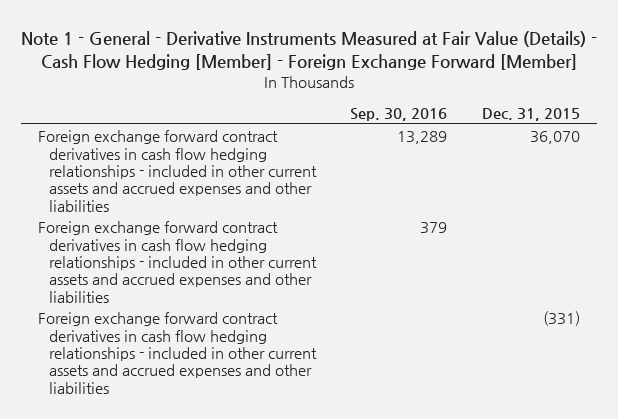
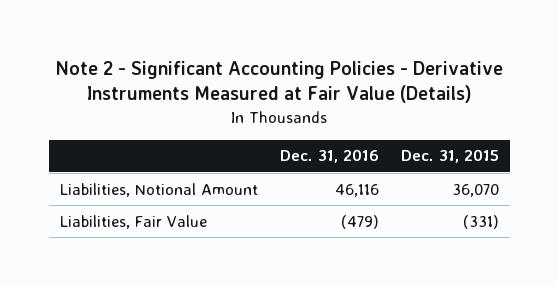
[21,30,598,71] Note 1 - General - Derivative Instruments Measured at Fair Value (Details) - Cash Flow Hedging [Member] - Foreign Exchange Forward [Member] -> [55,60,504,104] Note 2 - Significant Accounting Policies - Derivative Instruments Measured at Fair Value (Details)
[350,108,448,122] Sep. 30, 2016 -> none
none -> [279,149,379,164] Dec. 31, 2016
[38,221,317,303] Foreign exchange forward contract derivatives in cash flow hedging relationships - included in other current assets and accrued expenses and other liabilities -> none
[38,130,317,212] Foreign exchange forward contract derivatives in cash flow hedging relationships - included in other current assets and accrued expenses and other liabilities -> [59,182,258,197] Liabilities, Notional Amount
[38,312,317,394] Foreign exchange forward contract derivatives in cash flow hedging relationships - included in other current assets and accrued expenses and other liabilities -> [59,214,207,229] Liabilities, Fair Value

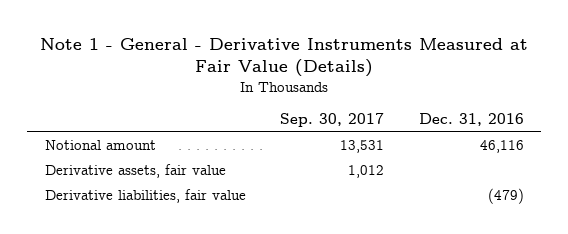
[55,60,504,104] Note 2 - Significant Accounting Policies - Derivative Instruments Measured at Fair Value (Details) -> [40,37,529,78] Note 1 - General - Derivative Instruments Measured at Fair Value (Details)
[400,149,499,164] Dec. 31, 2015 -> none
none -> [280,112,385,127] Sep. 30, 2017
[59,182,258,197] Liabilities, Notional Amount -> [44,139,156,150] Notional amount
none -> [44,163,226,178] Derivative assets, fair value
[59,214,207,229] Liabilities, Fair Value -> [44,188,246,203] Derivative liabilities, fair value

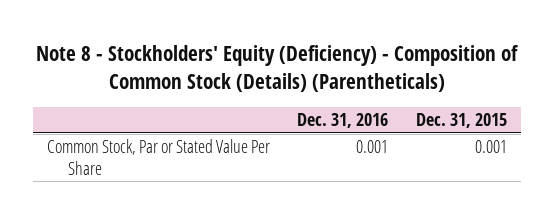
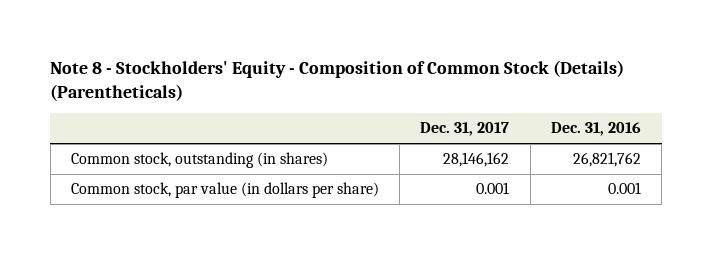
[35,44,519,92] Note 8 - Stockholders' Equity (Deficiency) - Composition of Common Stock (Details) (Parentheticals) -> [50,60,625,101] Note 8 - Stockholders' Equity - Composition of Common Stock (Details) (Parentheticals)
[415,113,507,129] Dec. 31, 2015 -> none
none -> [420,122,510,137] Dec. 31, 2017
none -> [70,152,328,169] Common stock, outstanding (in shares)
[46,139,270,175] Common Stock, Par or Stated Value Per Share -> [70,182,379,199] Common stock, par value (in dollars per share)

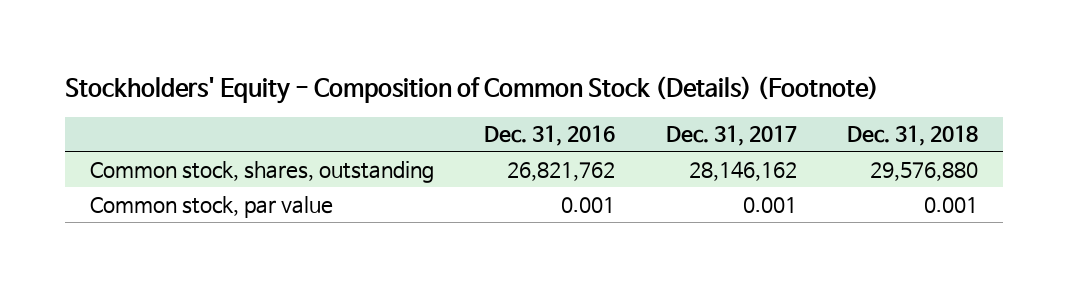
[50,60,625,101] Note 8 - Stockholders' Equity - Composition of Common Stock (Details) (Parentheticals) -> [64,76,879,105] Stockholders' Equity - Composition of Common Stock (Details) (Footnote)
none -> [846,125,978,147] Dec. 31, 2018
[70,152,328,169] Common stock, outstanding (in shares) -> [89,160,434,183] Common stock, shares, outstanding
[70,182,379,199] Common stock, par value (in dollars per share) -> [89,195,333,218] Common stock, par value

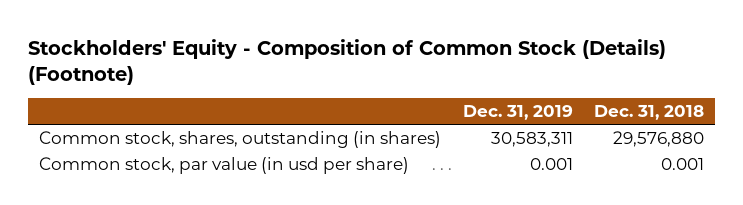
[484,125,616,147] Dec. 31, 2016 -> none
[665,125,797,147] Dec. 31, 2017 -> none
none -> [462,105,573,121] Dec. 31, 2019
[89,160,434,183] Common stock, shares, outstanding -> [39,131,442,149] Common stock, shares, outstanding (in shares)
[89,195,333,218] Common stock, par value -> [39,157,410,175] Common stock, par value (in usd per share)

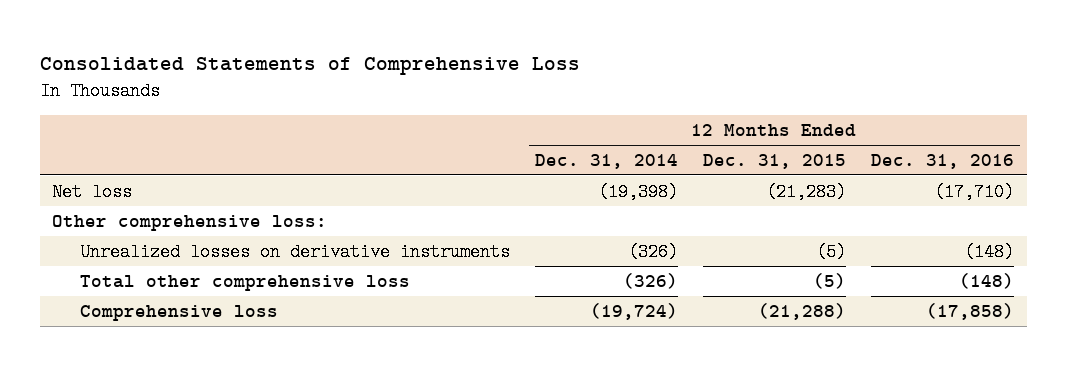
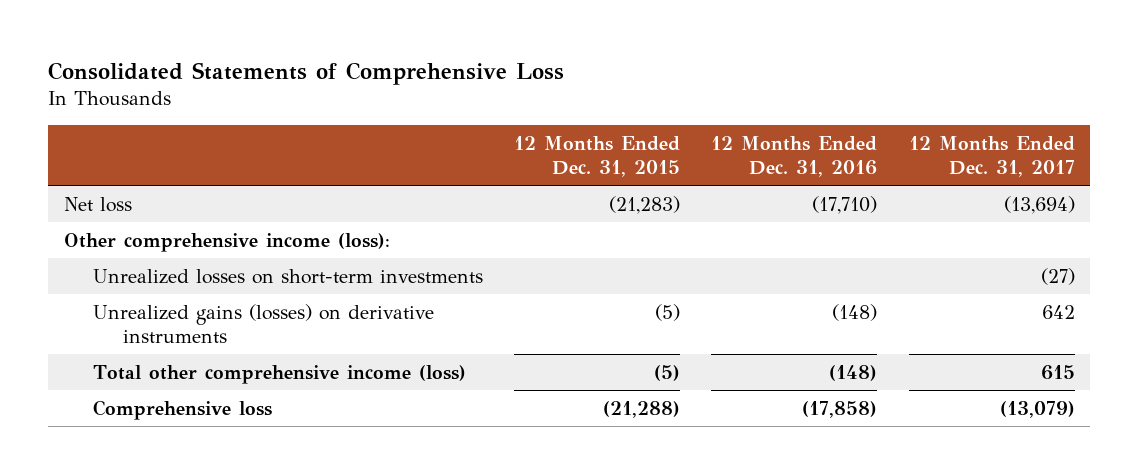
[534,153,678,169] Dec. 31, 2014 -> none
none -> [908,135,1075,178] 12 Months Ended Dec. 31, 2017
[52,214,328,231] Other comprehensive loss: -> [63,232,390,252] Other comprehensive income (loss):
none -> [93,268,484,284] Unrealized losses on short-term investments
[79,242,510,261] Unrealized losses on derivative instruments -> [93,303,435,344] Unrealized gains (losses) on derivative instruments
[79,274,410,291] Total other comprehensive loss -> [93,364,467,384] Total other comprehensive income (loss)

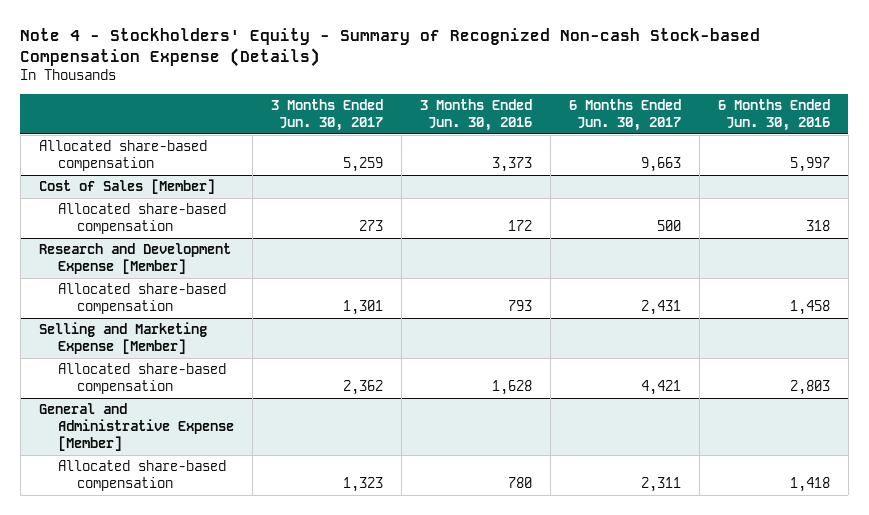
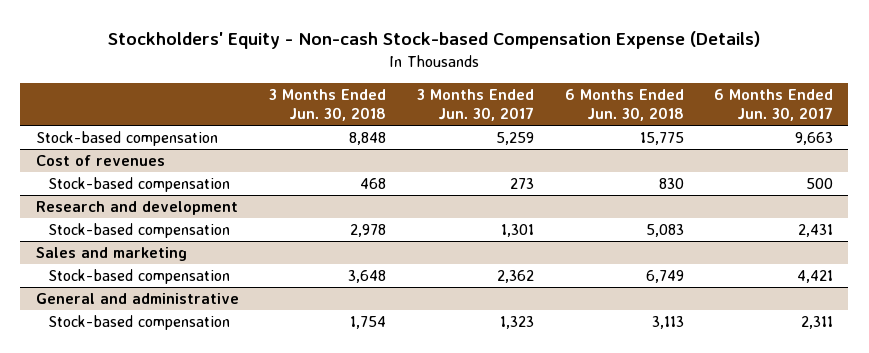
[20,28,761,68] Note 4 - Stockholders' Equity - Summary of Recognized Non-cash Stock-based Compensation Expense (Details) -> [108,31,761,50] Stockholders' Equity - Non-cash Stock-based Compensation Expense (Details)
[419,98,532,131] 3 Months Ended Jun. 30, 2016 -> none
[717,98,830,131] 6 Months Ended Jun. 30, 2016 -> none
none -> [269,88,387,121] 3 Months Ended Jun. 30, 2018
none -> [564,88,684,121] 6 Months Ended Jun. 30, 2018
[38,140,207,172] Allocated share-based compensation -> [35,131,218,147] Stock-based compensation
[38,179,215,195] Cost of Sales [Member] -> [35,155,165,167] Cost of revenues
[58,203,227,235] Allocated share-based compensation -> [48,177,231,193] Stock-based compensation
[38,243,231,275] Research and Development Expense [Member] -> [35,201,238,216] Research and development
[58,283,227,315] Allocated share-based compensation -> [48,223,231,239] Stock-based compensation
[38,322,207,355] Selling and Marketing Expense [Member] -> [35,247,187,262] Sales and marketing
[58,363,227,395] Allocated share-based compensation -> [48,269,231,285] Stock-based compensation
[38,403,235,452] General and Administrative Expense [Member] -> [35,293,239,305] General and administrative
[58,460,227,492] Allocated share-based compensation -> [48,315,231,331] Stock-based compensation

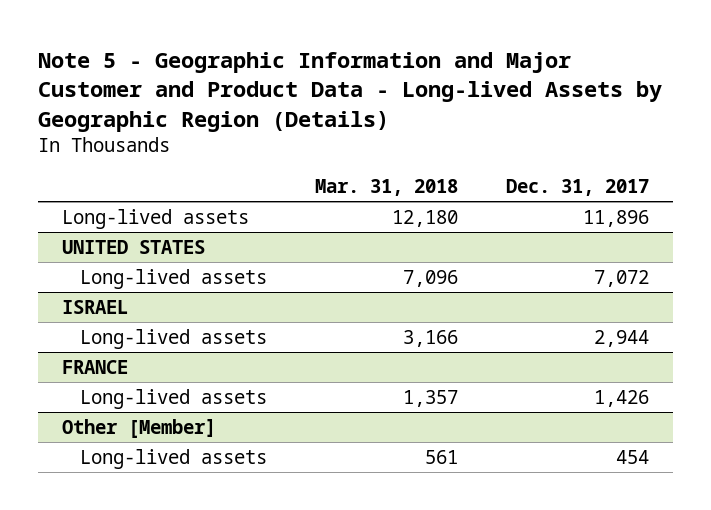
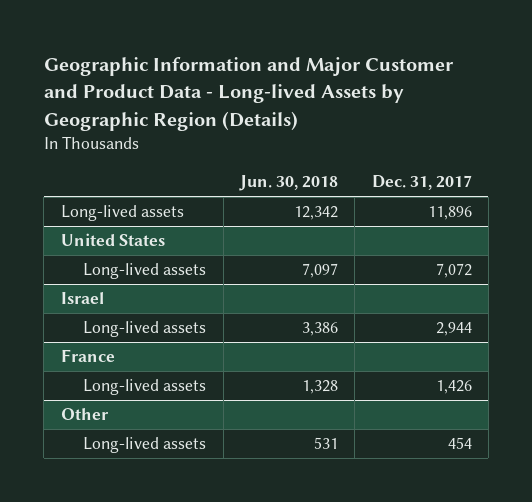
[38,51,663,132] Note 5 - Geographic Information and Major Customer and Product Data - Long-lived Assets by Geographic Region (Details) -> [43,57,454,131] Geographic Information and Major Customer and Product Data - Long-lived Assets by Geographic Region (Details)
[315,179,459,197] Mar. 31, 2018 -> none
none -> [239,175,339,192] Jun. 30, 2018
[62,239,206,254] UNITED STATES -> [60,233,165,247] United States
[62,299,129,314] ISRAEL -> [60,292,104,305] Israel
[62,359,129,374] FRANCE -> [60,349,115,363] France
[62,418,217,438] Other [Member] -> [60,408,109,421] Other

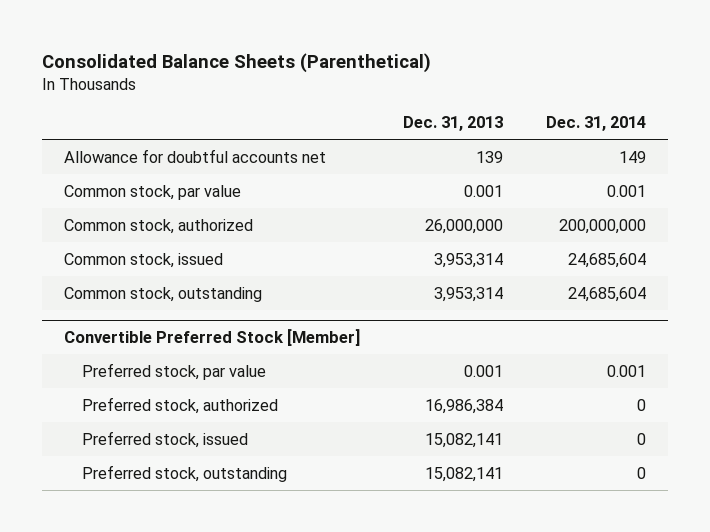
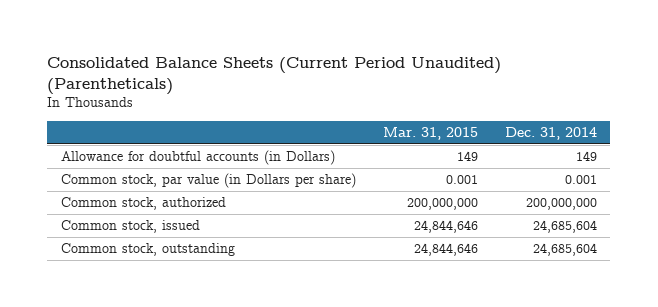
[42,52,432,73] Consolidated Balance Sheets (Parenthetical) -> [47,57,502,96] Consolidated Balance Sheets (Current Period Unaudited) (Parentheticals)
[403,116,504,132] Dec. 31, 2013 -> none
none -> [382,127,478,141] Mar. 31, 2015
[64,148,327,163] Allowance for doubtful accounts net -> [60,150,335,166] Allowance for doubtful accounts (in Dollars)
[64,184,242,200] Common stock, par value -> [60,173,356,189] Common stock, par value (in Dollars per share)
[64,328,361,346] Convertible Preferred Stock [Member] -> none
[81,362,266,380] Preferred stock, par value -> none
[81,396,278,414] Preferred stock, authorized -> none
[81,430,248,448] Preferred stock, issued -> none
[81,464,287,482] Preferred stock, outstanding -> none

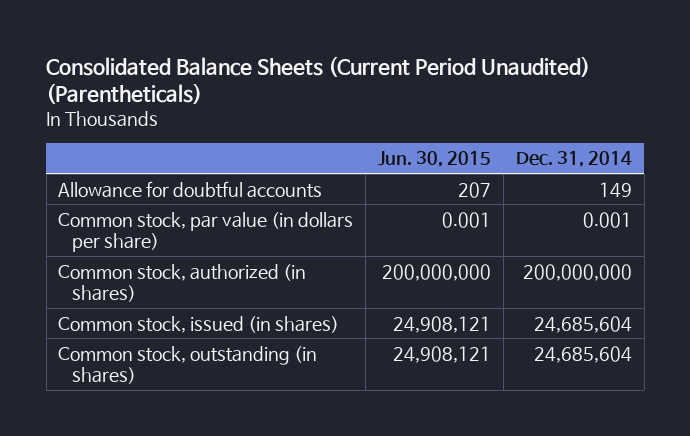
[382,127,478,141] Mar. 31, 2015 -> none
none -> [378,151,492,168] Jun. 30, 2015
[60,150,335,166] Allowance for doubtful accounts (in Dollars) -> [58,180,323,198] Allowance for doubtful accounts
[60,173,356,189] Common stock, par value (in Dollars per share) -> [58,211,354,253] Common stock, par value (in dollars per share)
[60,197,226,211] Common stock, authorized -> [58,263,307,303] Common stock, authorized (in shares)
[60,220,200,234] Common stock, issued -> [58,315,340,333] Common stock, issued (in shares)
[60,243,235,257] Common stock, outstanding -> [58,345,318,385] Common stock, outstanding (in shares)

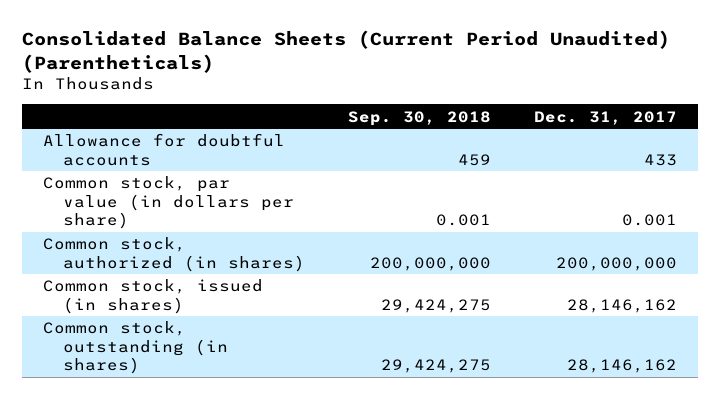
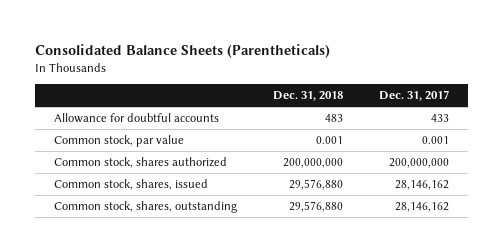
[21,30,670,73] Consolidated Balance Sheets (Current Period Unaudited) (Parentheticals) -> [35,43,331,58] Consolidated Balance Sheets (Parentheticals)
[347,110,491,126] Sep. 30, 2018 -> none
none -> [273,91,344,102] Dec. 31, 2018
[42,176,295,230] Common stock, par value (in dollars per share) -> [53,134,184,147] Common stock, par value
[42,237,306,272] Common stock, authorized (in shares) -> [53,156,227,168] Common stock, shares authorized
[42,279,263,314] Common stock, issued (in shares) -> [53,178,208,190] Common stock, shares, issued
[42,321,229,375] Common stock, outstanding (in shares) -> [53,200,237,213] Common stock, shares, outstanding

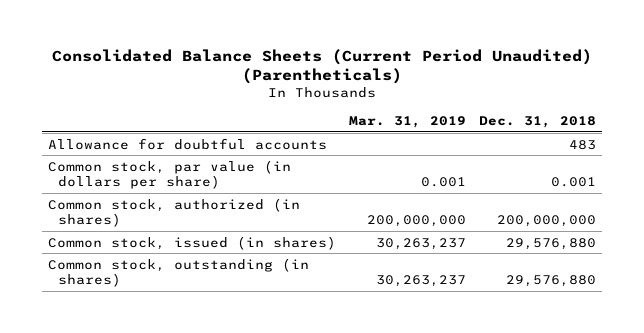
[35,43,331,58] Consolidated Balance Sheets (Parentheticals) -> [51,48,592,85] Consolidated Balance Sheets (Current Period Unaudited) (Parentheticals)
[379,90,450,102] Dec. 31, 2017 -> none
none -> [348,115,466,128] Mar. 31, 2019
[53,134,184,147] Common stock, par value -> [47,159,291,190] Common stock, par value (in dollars per share)
[53,156,227,168] Common stock, shares authorized -> [47,197,300,228] Common stock, authorized (in shares)
[53,178,208,190] Common stock, shares, issued -> [47,235,336,250] Common stock, issued (in shares)
[53,200,237,213] Common stock, shares, outstanding -> [47,257,309,288] Common stock, outstanding (in shares)

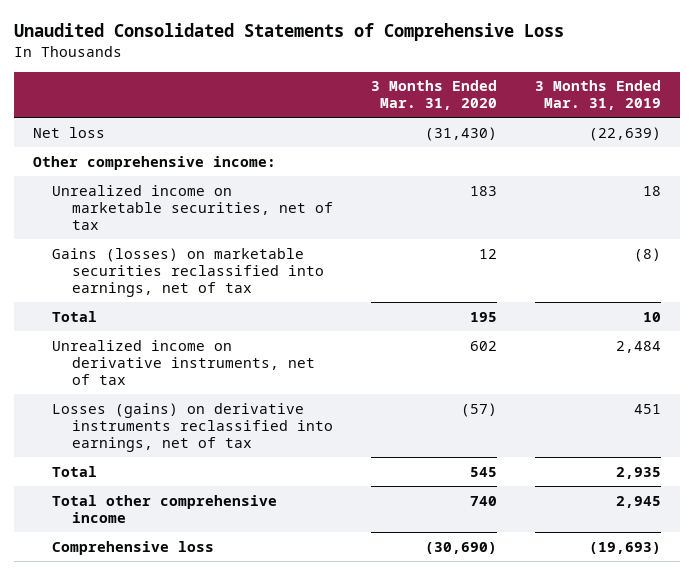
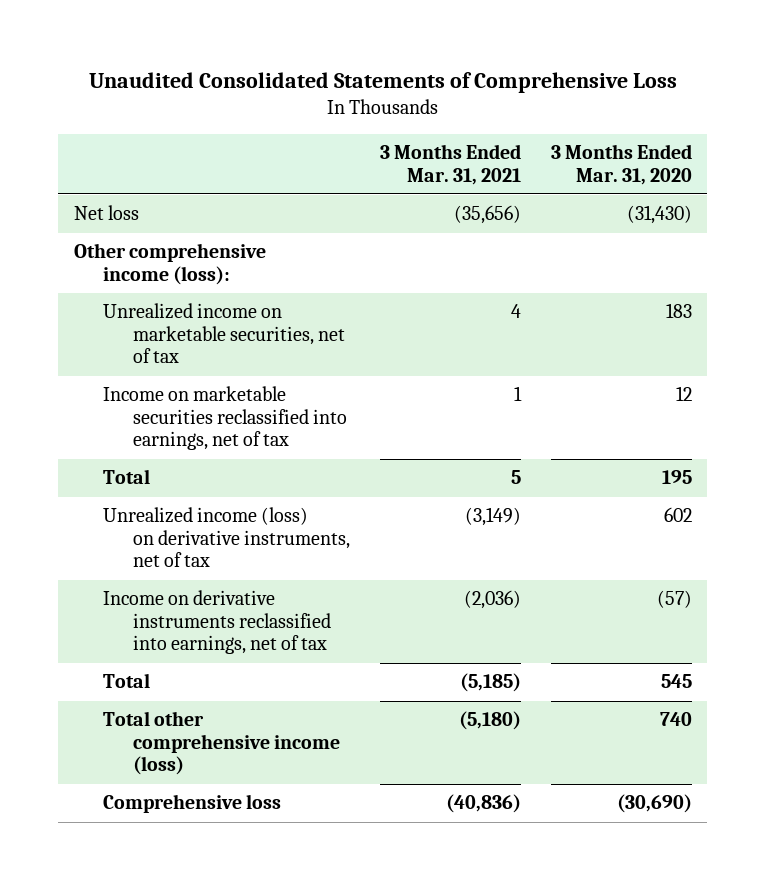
[535,80,662,111] 3 Months Ended Mar. 31, 2019 -> none
none -> [380,144,522,185] 3 Months Ended Mar. 31, 2021
[33,155,277,170] Other comprehensive income: -> [73,243,266,285] Other comprehensive income (loss):
[52,247,324,297] Gains (losses) on marketable securities reclassified into earnings, net of tax -> [103,386,347,451] Income on marketable securities reclassified into earnings, net of tax
[52,339,315,385] Unrealized income on derivative instruments, net of tax -> [103,507,350,568] Unrealized income (loss) on derivative instruments, net of tax
[52,402,333,452] Losses (gains) on derivative instruments reclassified into earnings, net of tax -> [103,590,331,655] Income on derivative instruments reclassified into earnings, net of tax
[52,494,278,523] Total other comprehensive income -> [103,711,340,776] Total other comprehensive income (loss)

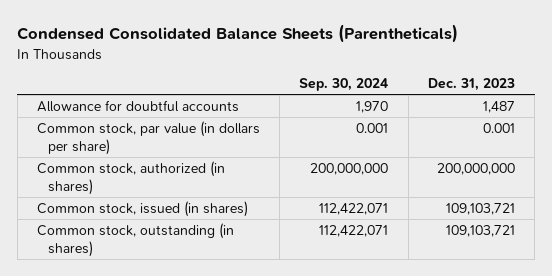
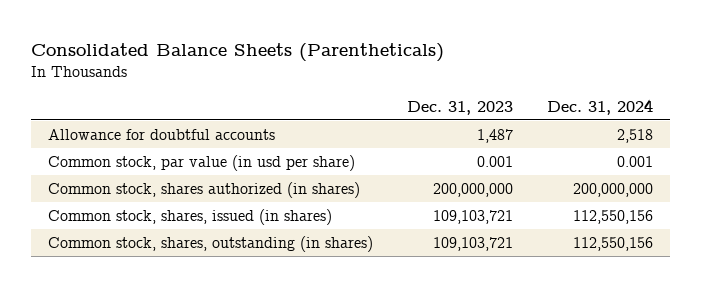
[17,24,459,44] Condensed Consolidated Balance Sheets (Parentheticals) -> [31,42,445,62] Consolidated Balance Sheets (Parentheticals)
[299,78,389,92] Sep. 30, 2024 -> none
none -> [546,98,653,115] Dec. 31, 2024
[37,120,261,155] Common stock, par value (in dollars per share) -> [48,154,356,171] Common stock, par value (in usd per share)
[37,160,226,195] Common stock, authorized (in shares) -> [48,181,361,198] Common stock, shares authorized (in shares)
[37,200,249,217] Common stock, issued (in shares) -> [48,208,333,225] Common stock, shares, issued (in shares)
[37,222,235,257] Common stock, outstanding (in shares) -> [48,235,374,252] Common stock, shares, outstanding (in shares)

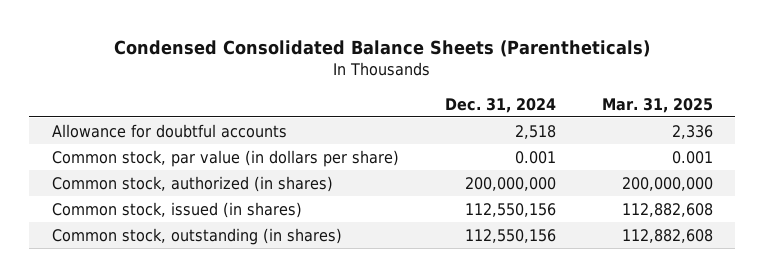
[31,42,445,62] Consolidated Balance Sheets (Parentheticals) -> [114,39,651,57] Condensed Consolidated Balance Sheets (Parentheticals)
[406,100,513,115] Dec. 31, 2023 -> none
none -> [601,97,713,113] Mar. 31, 2025
[48,154,356,171] Common stock, par value (in usd per share) -> [52,149,400,167] Common stock, par value (in dollars per share)
[48,181,361,198] Common stock, shares authorized (in shares) -> [52,175,334,192] Common stock, authorized (in shares)
[48,208,333,225] Common stock, shares, issued (in shares) -> [52,201,303,218] Common stock, issued (in shares)
[48,235,374,252] Common stock, shares, outstanding (in shares) -> [52,227,343,245] Common stock, outstanding (in shares)

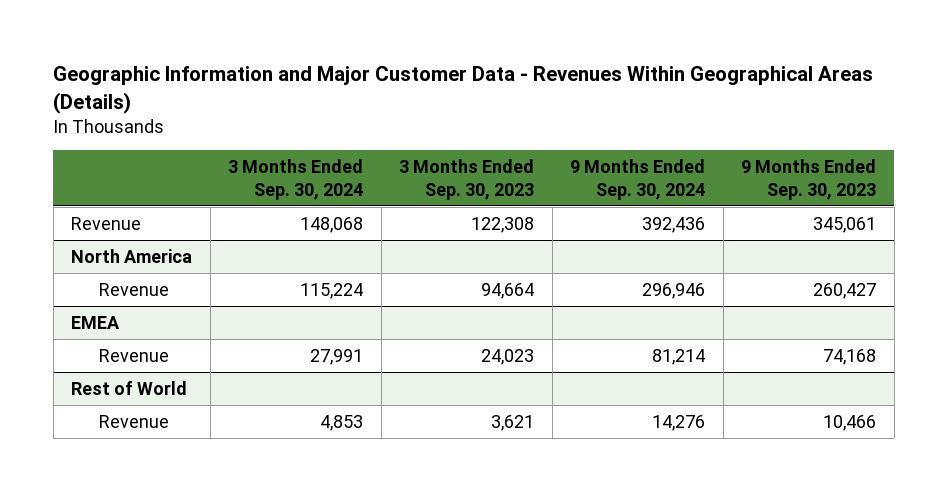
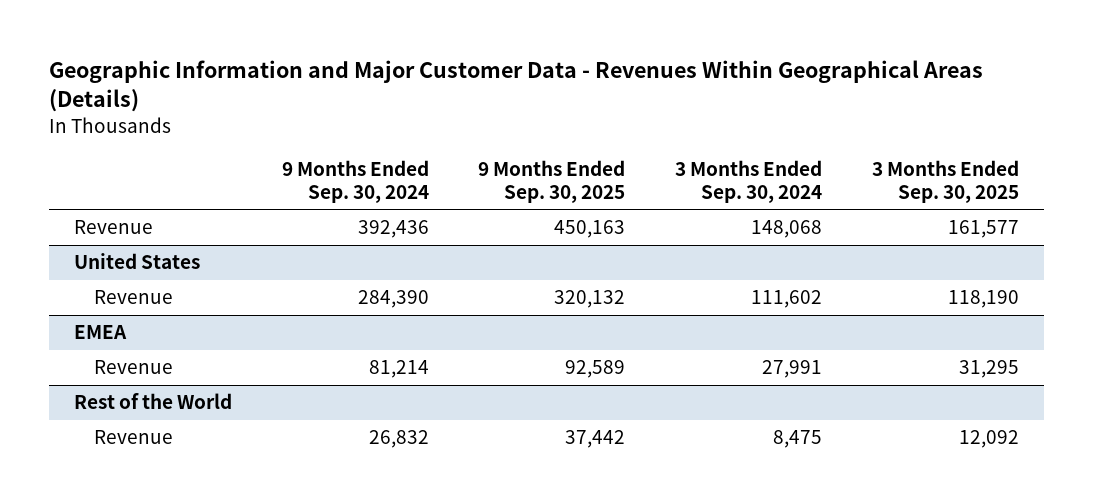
[399,159,535,200] 3 Months Ended Sep. 30, 2023 -> none
[741,159,877,200] 9 Months Ended Sep. 30, 2023 -> none
none -> [478,159,626,203] 9 Months Ended Sep. 30, 2025
none -> [871,159,1019,203] 3 Months Ended Sep. 30, 2025
[71,248,193,263] North America -> [73,253,200,270] United States
[300,282,364,299] 115,224 -> [751,290,823,309] 111,602
[642,282,706,299] 296,946 -> [357,290,429,309] 284,390
[71,380,188,395] Rest of World -> [73,393,232,410] Rest of the World
[320,414,364,431] 4,853 -> [773,430,823,449] 8,475
[652,414,706,431] 14,276 -> [368,430,429,449] 26,832

